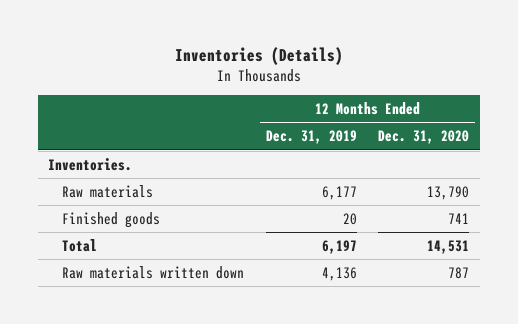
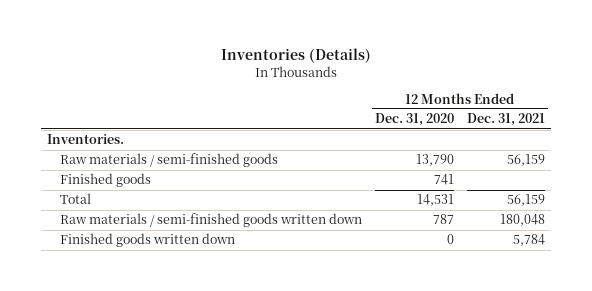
[265,130,357,145] Dec. 31, 2019 -> none
none -> [466,113,545,127] Dec. 31, 2021
[62,184,154,198] Raw materials -> [59,153,278,168] Raw materials / semi-finished goods
[62,265,245,279] Raw materials written down -> [59,213,362,228] Raw materials / semi-finished goods written down
none -> [59,233,235,248] Finished goods written down

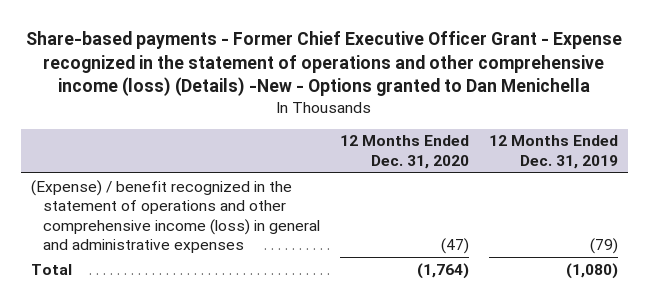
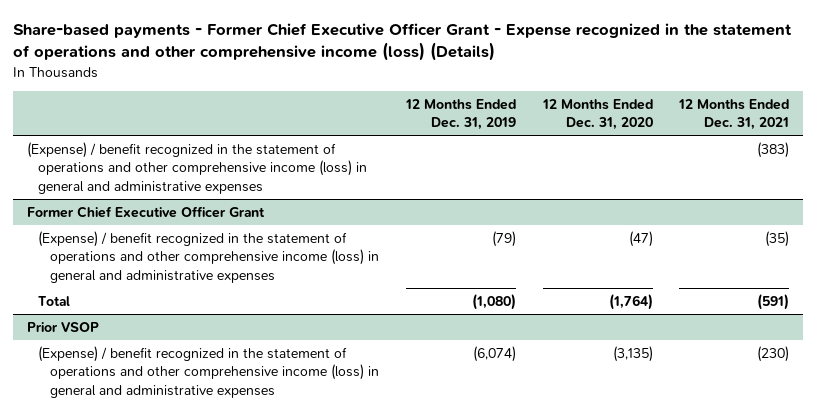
[26,30,623,97] Share-based payments - Former Chief Executive Officer Grant - Expense recognized in the statement of operations and other comprehensive income (loss) (Details) -New - Options granted to Dan Menichella -> [13,23,793,62] Share-based payments - Former Chief Executive Officer Grant - Expense recognized in the statement of operations and other comprehensive income (loss) (Details)
none -> [678,98,790,131] 12 Months Ended Dec. 31, 2021
none -> [26,142,368,194] (Expense) / benefit recognized in the statement of operations and other comprehensive income (loss) in general and administrative expenses
none -> [26,206,265,219] Former Chief Executive Officer Grant
none -> [26,322,99,333] Prior VSOP
none -> [38,346,379,398] (Expense) / benefit recognized in the statement of operations and other comprehensive income (loss) in general and administrative expenses

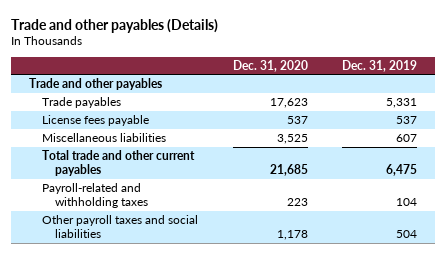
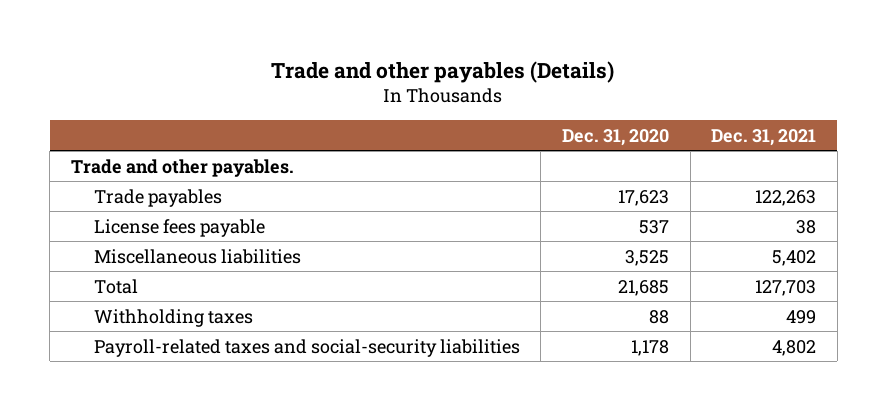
[342,59,418,72] Dec. 31, 2019 -> none
none -> [711,128,817,146] Dec. 31, 2021
[28,77,162,90] Trade and other payables -> [70,158,294,177] Trade and other payables.
[41,149,195,176] Total trade and other current payables -> [93,278,138,294] Total
[41,182,148,208] Payroll-related and withholding taxes -> [93,308,253,327] Withholding taxes
[286,197,308,206] 223 -> [648,309,669,324] 88
[41,214,198,238] Other payroll taxes and social liabilities -> [93,338,520,357] Payroll-related taxes and social-security liabilities

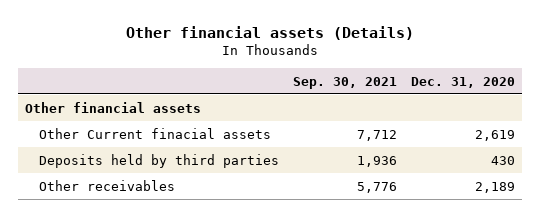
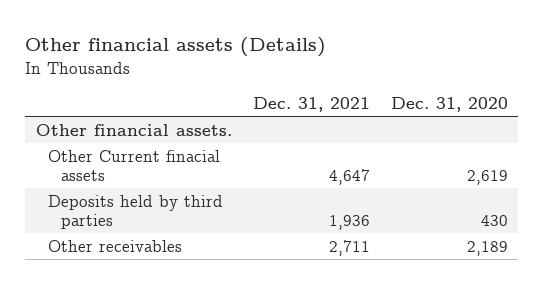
[292,76,397,89] Sep. 30, 2021 -> none
none -> [252,96,370,112] Dec. 31, 2021
[25,101,202,113] Other financial assets -> [35,123,232,136] Other financial assets.

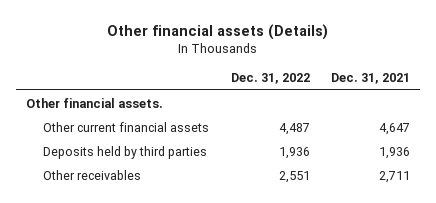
[390,96,508,112] Dec. 31, 2020 -> none
none -> [230,73,310,85] Dec. 31, 2022
[48,149,221,181] Other Current finacial assets -> [43,121,210,132] Other current financial assets

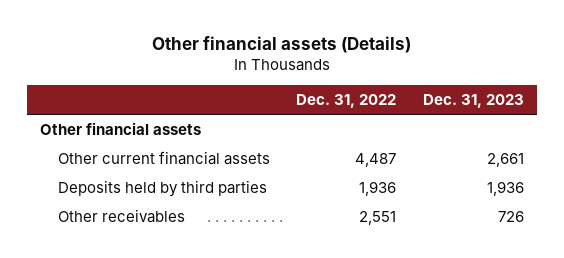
[330,73,410,85] Dec. 31, 2021 -> none
none -> [422,94,524,109] Dec. 31, 2023
[26,97,164,108] Other financial assets. -> [40,122,202,136] Other financial assets

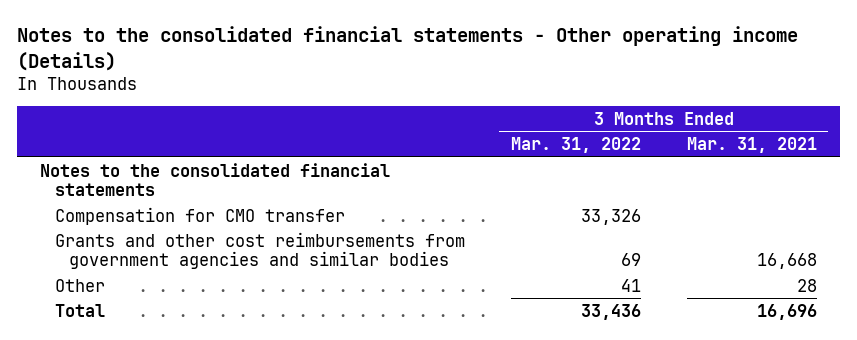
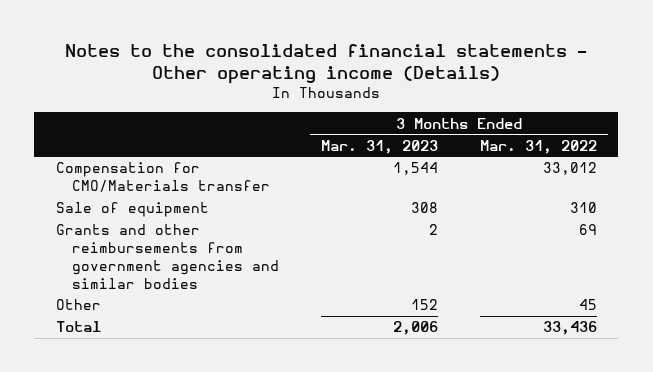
[686,136,817,153] Mar. 31, 2021 -> none
none -> [320,139,438,154] Mar. 31, 2023
[40,162,391,197] Notes to the consolidated financial statements -> none
[54,206,345,225] Compensation for CMO transfer -> [55,162,270,193] Compensation for CMO/Materials transfer
[580,208,641,225] 33,326 -> [543,162,598,176] 33,012
none -> [55,202,209,218] Sale of equipment
[54,231,465,270] Grants and other cost reimbursements from government agencies and similar bodies -> [55,224,279,289] Grants and other reimbursements from government agencies and similar bodies
[620,278,641,292] 41 -> [579,299,598,311] 45

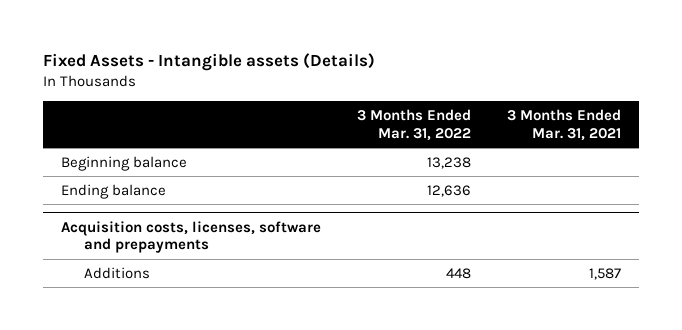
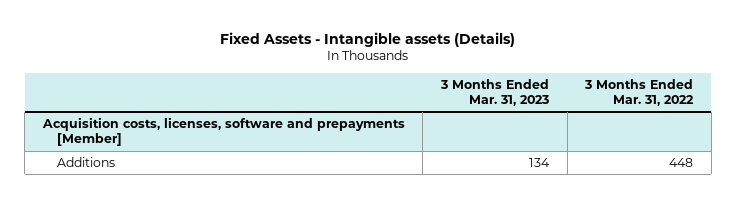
[506,109,621,142] 3 Months Ended Mar. 31, 2021 -> none
none -> [440,78,550,107] 3 Months Ended Mar. 31, 2023
[60,155,187,171] Beginning balance -> none
[60,183,166,199] Ending balance -> none
[60,220,321,254] Acquisition costs, licenses, software and prepayments -> [41,116,405,147] Acquisition costs, licenses, software and prepayments [Member]

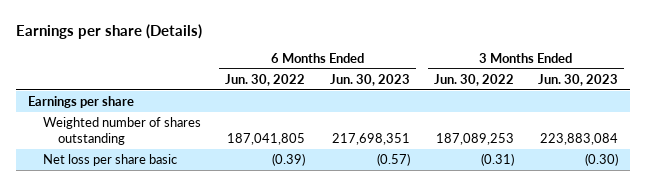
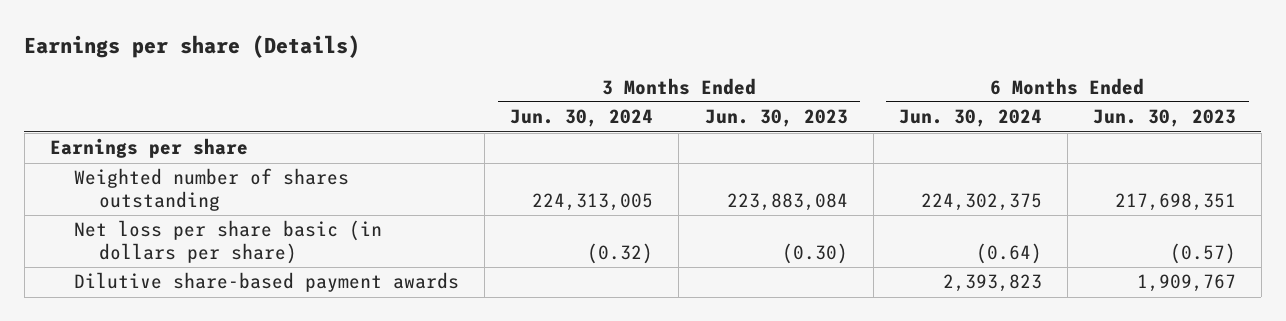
[225,73,306,86] Jun. 30, 2022 -> none
[433,73,514,86] Jun. 30, 2022 -> none
none -> [510,109,654,128] Jun. 30, 2024
none -> [898,109,1042,128] Jun. 30, 2024
[43,153,178,166] Net loss per share basic -> [74,220,383,265] Net loss per share basic (in dollars per share)
none -> [74,272,460,293] Dilutive share-based payment awards

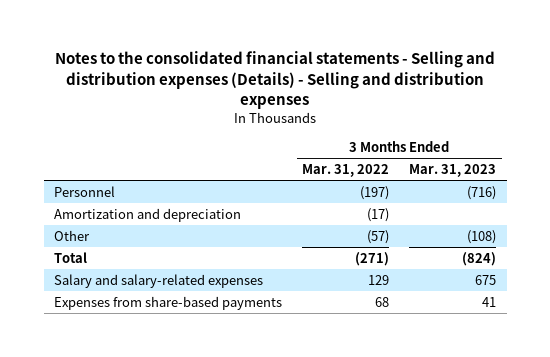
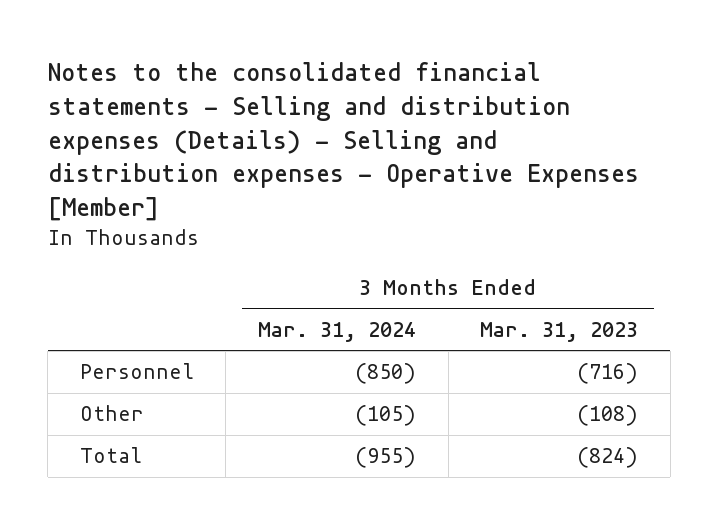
[55,51,496,110] Notes to the consolidated financial statements - Selling and distribution expenses (Details) - Selling and distribution expenses -> [47,62,639,222] Notes to the consolidated financial statements - Selling and distribution expenses (Details) - Selling and distribution expenses - Operative Expenses [Member]
[302,164,390,178] Mar. 31, 2022 -> none
none -> [258,321,417,342] Mar. 31, 2024
[53,207,241,222] Amortization and depreciation -> none
[53,273,263,288] Salary and salary-related expenses -> none
[53,295,282,310] Expenses from share-based payments -> none

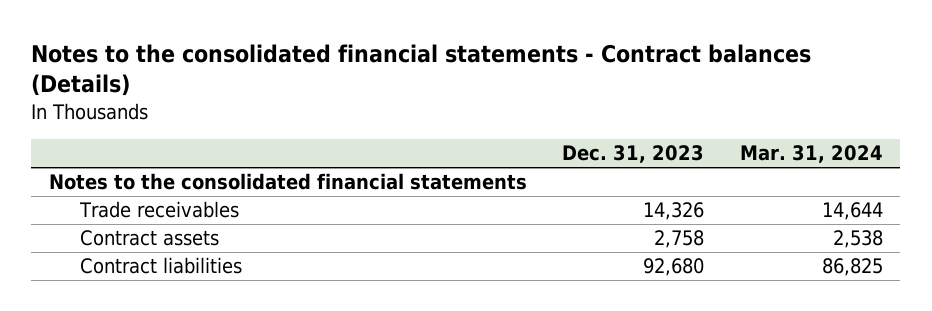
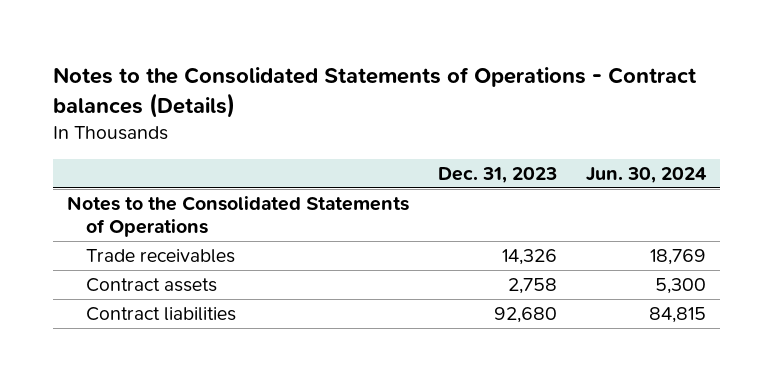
[31,43,812,97] Notes to the consolidated financial statements - Contract balances (Details) -> [53,67,698,119] Notes to the Consolidated Statements of Operations - Contract balances (Details)
[739,145,883,164] Mar. 31, 2024 -> none
none -> [585,166,707,183] Jun. 30, 2024
[48,173,527,191] Notes to the consolidated financial statements -> [67,196,410,237] Notes to the Consolidated Statements of Operations

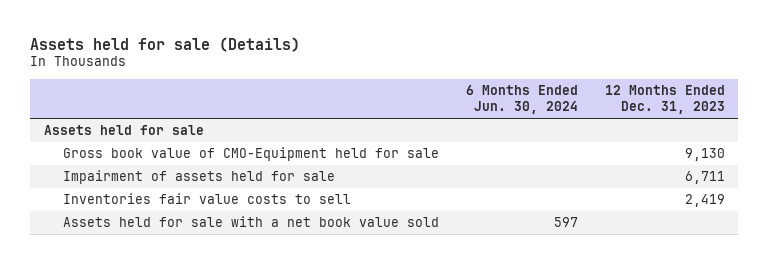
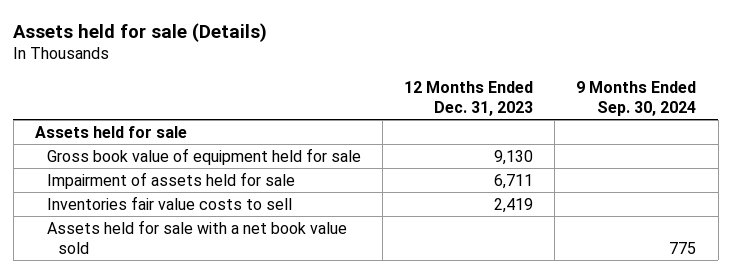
[466,85,579,114] 6 Months Ended Jun. 30, 2024 -> none
none -> [576,81,697,117] 9 Months Ended Sep. 30, 2024
[63,147,440,162] Gross book value of CMO-Equipment held for sale -> [46,147,361,165] Gross book value of equipment held for sale

